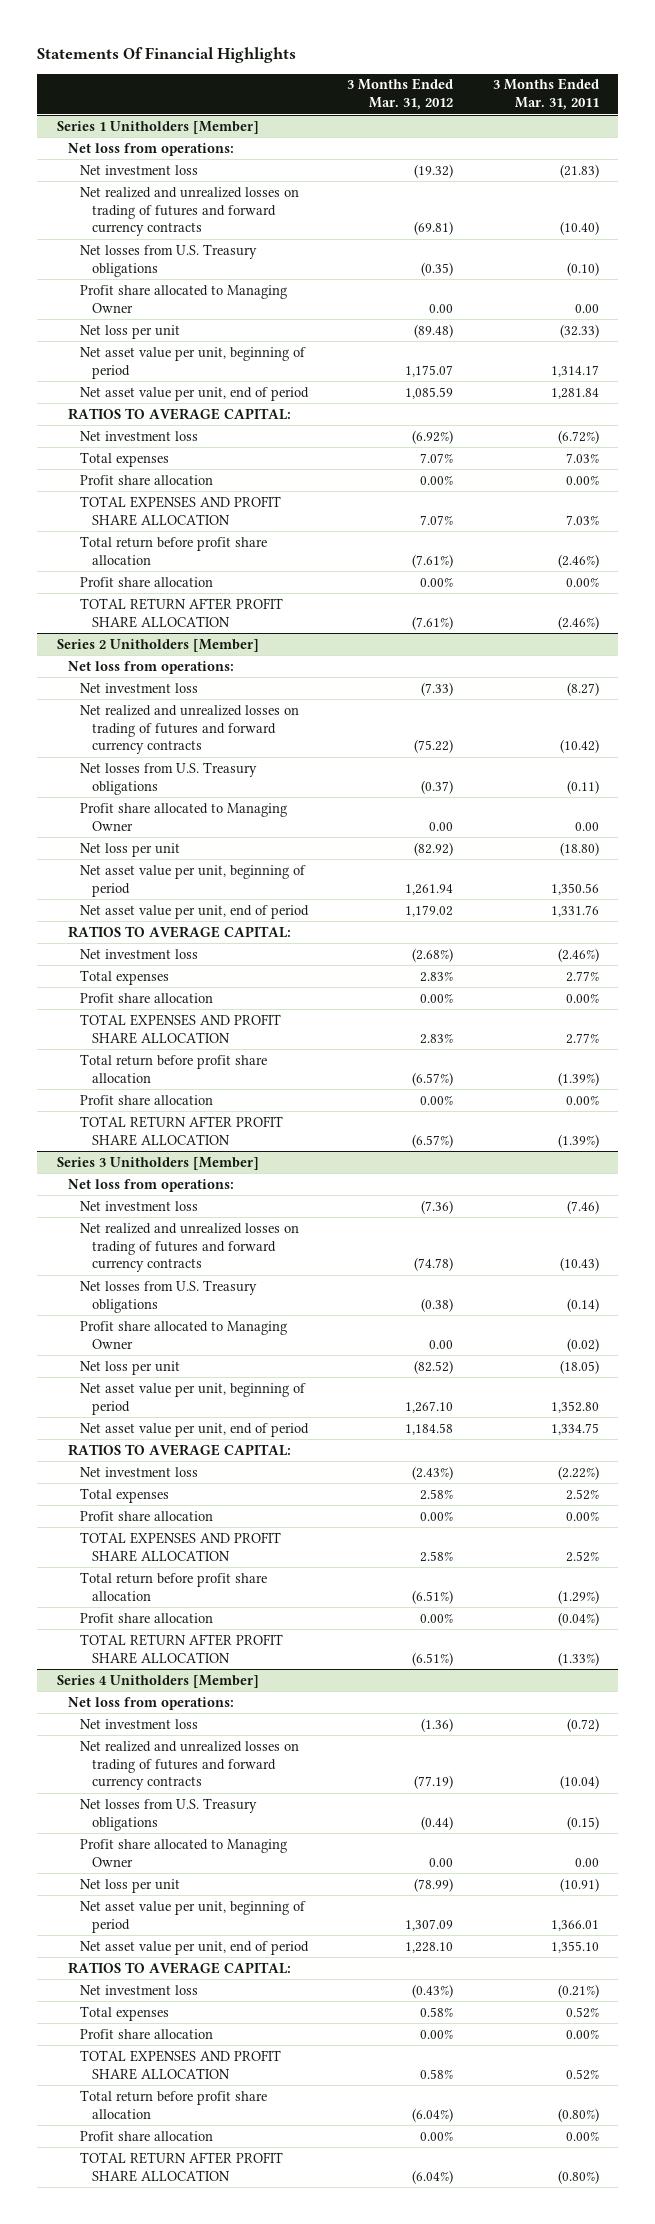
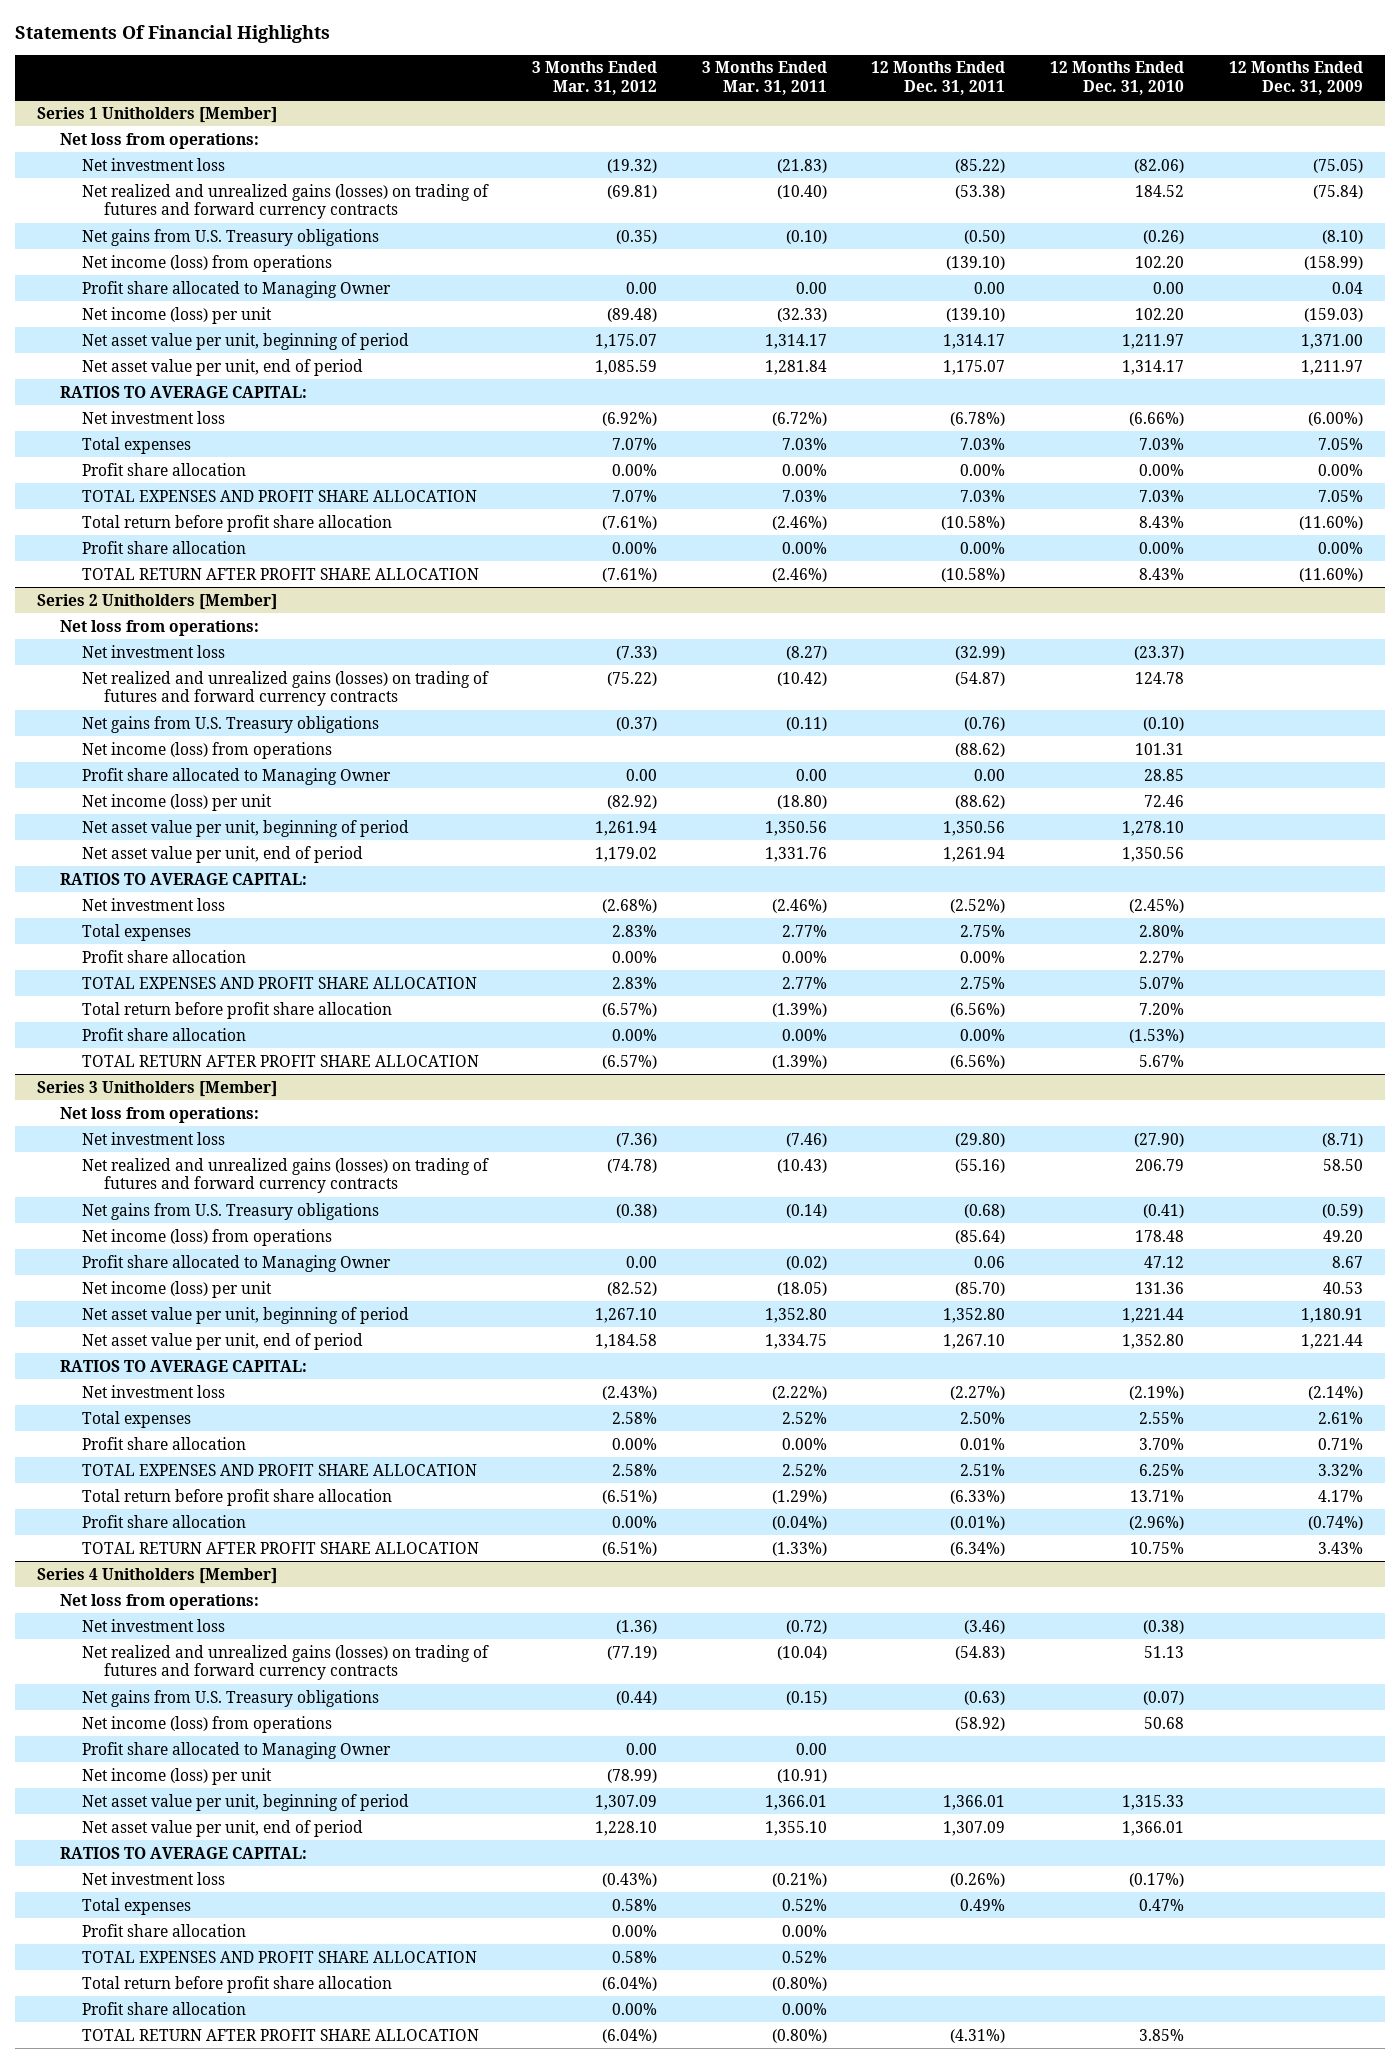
none -> [871,61,1006,96] 12 Months Ended Dec. 31, 2011
none -> [1049,61,1184,96] 12 Months Ended Dec. 31, 2010
none -> [1228,61,1363,96] 12 Months Ended Dec. 31, 2009
[80,186,300,237] Net realized and unrealized losses on trading of futures and forward currency contracts -> [81,183,489,220] Net realized and unrealized gains (losses) on trading of futures and forward currency contracts
[80,243,258,277] Net losses from U.S. Treasury obligations -> [81,228,379,246] Net gains from U.S. Treasury obligations
none -> [81,254,332,272] Net income (loss) from operations
[80,324,181,339] Net loss per unit -> [81,306,272,324] Net income (loss) per unit
[80,704,300,755] Net realized and unrealized losses on trading of futures and forward currency contracts -> [81,670,489,707] Net realized and unrealized gains (losses) on trading of futures and forward currency contracts
[80,761,258,795] Net losses from U.S. Treasury obligations -> [81,715,379,733] Net gains from U.S. Treasury obligations
none -> [81,741,332,759] Net income (loss) from operations
[80,842,181,857] Net loss per unit -> [81,793,272,811] Net income (loss) per unit
[80,1222,300,1273] Net realized and unrealized losses on trading of futures and forward currency contracts -> [81,1157,489,1194] Net realized and unrealized gains (losses) on trading of futures and forward currency contracts
[80,1279,258,1313] Net losses from U.S. Treasury obligations -> [81,1202,379,1220] Net gains from U.S. Treasury obligations
none -> [81,1228,332,1246] Net income (loss) from operations
[80,1360,181,1375] Net loss per unit -> [81,1280,272,1298] Net income (loss) per unit
[80,1740,300,1791] Net realized and unrealized losses on trading of futures and forward currency contracts -> [81,1644,489,1681] Net realized and unrealized gains (losses) on trading of futures and forward currency contracts
[80,1797,258,1831] Net losses from U.S. Treasury obligations -> [81,1689,379,1707] Net gains from U.S. Treasury obligations
none -> [81,1715,332,1733] Net income (loss) from operations
[80,1878,181,1893] Net loss per unit -> [81,1767,272,1785] Net income (loss) per unit

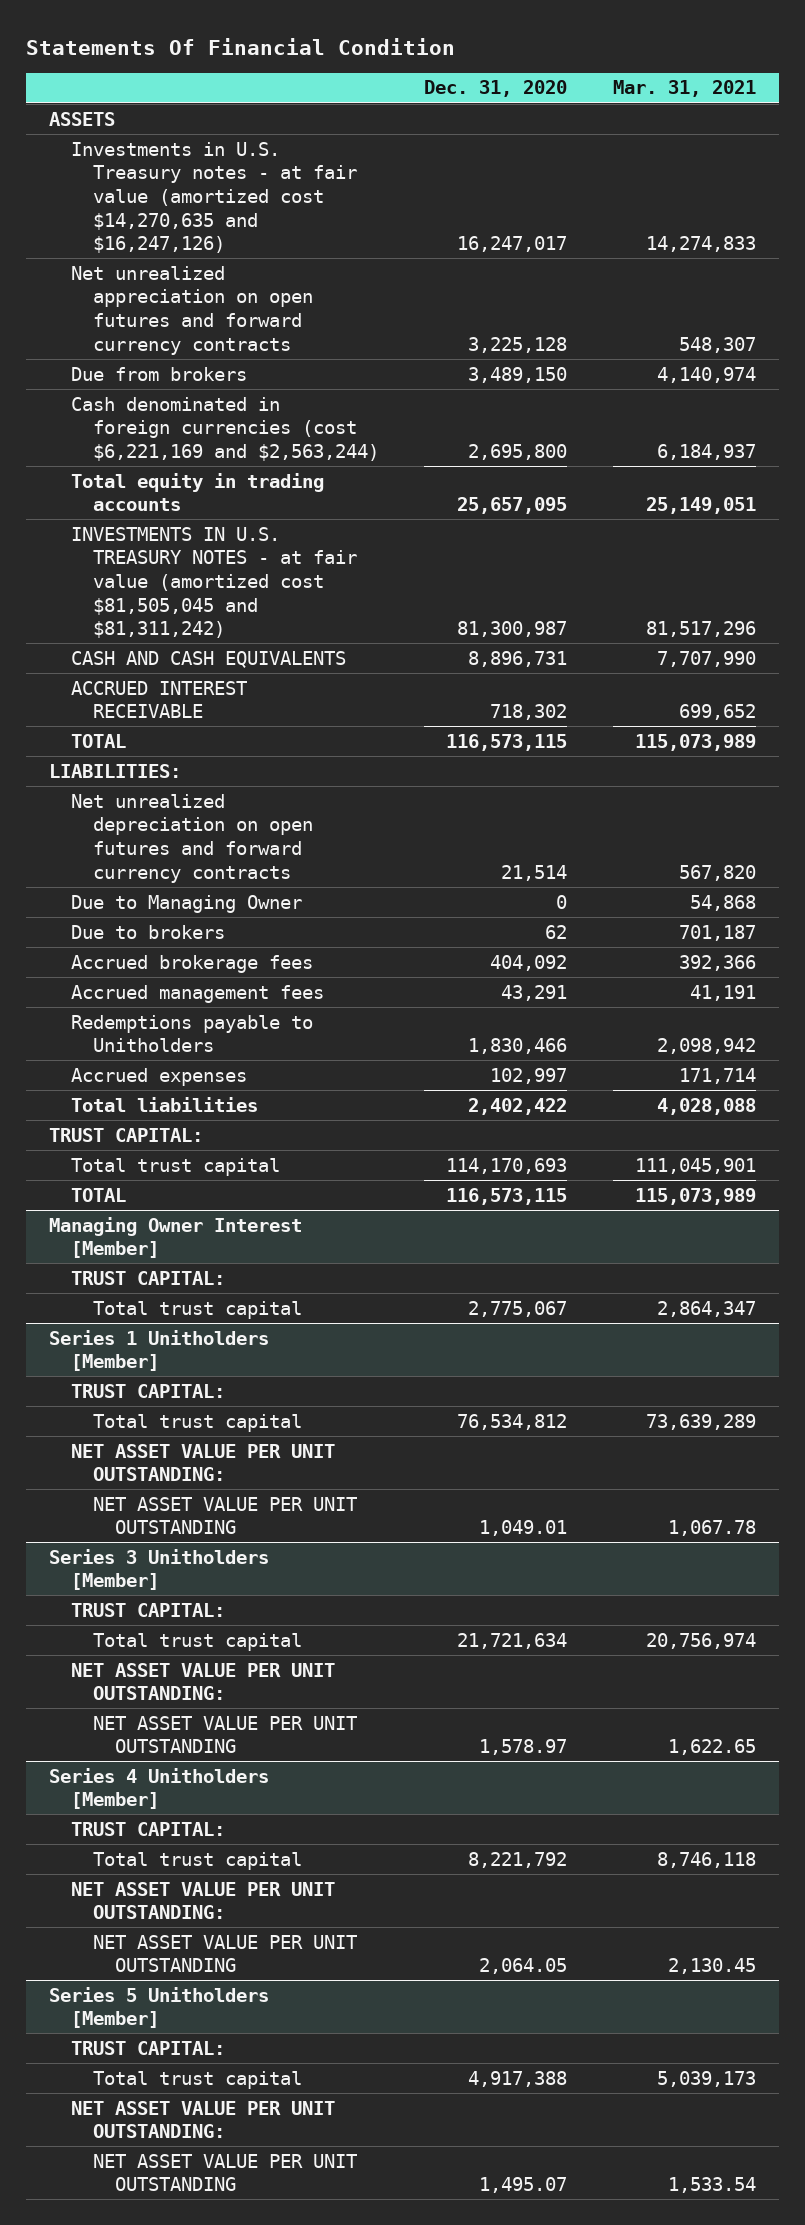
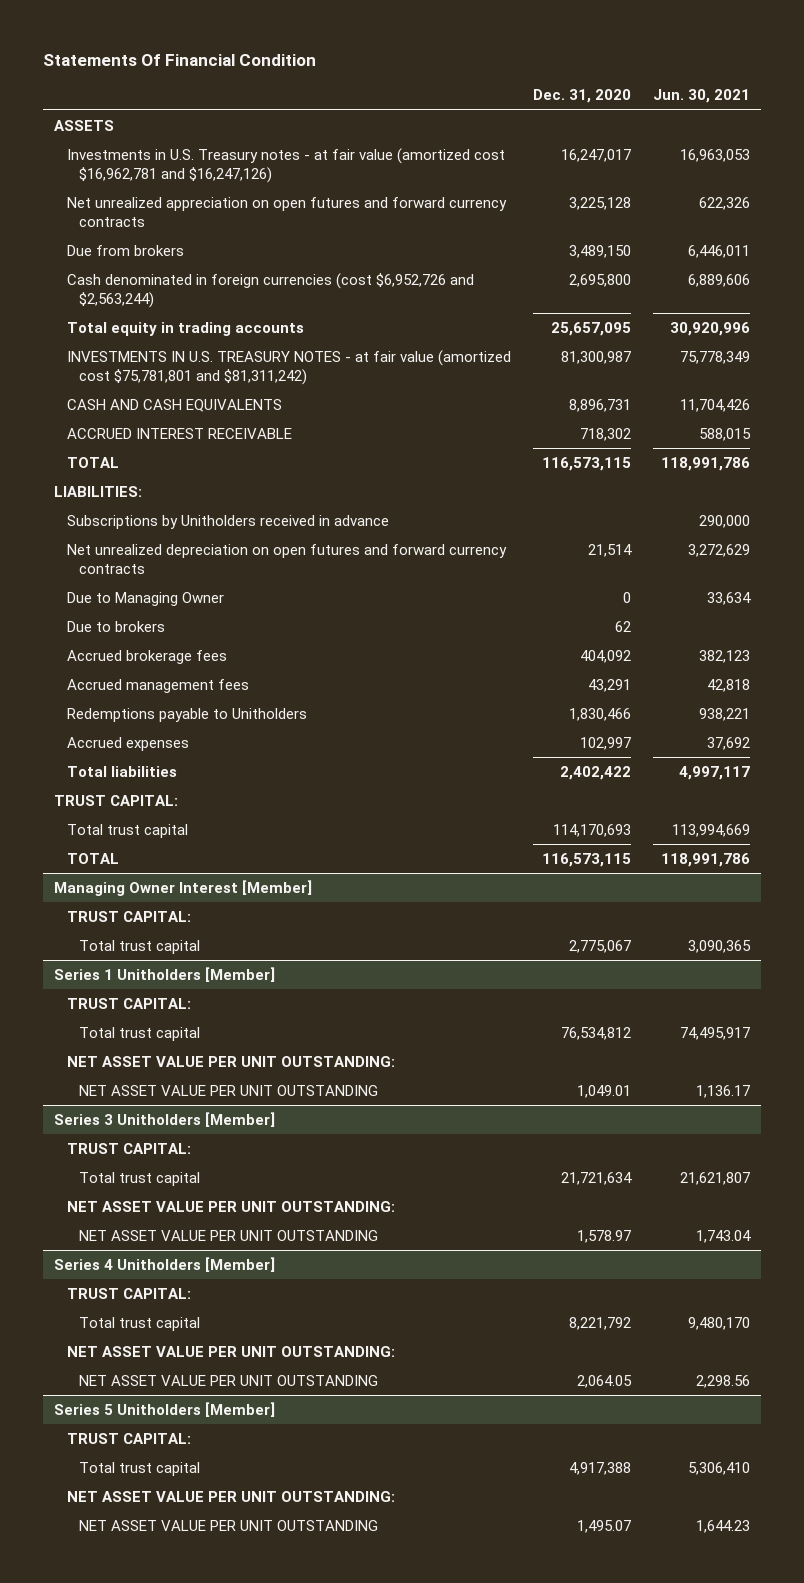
[612,80,756,98] Mar. 31, 2021 -> none
none -> [652,89,750,104] Jun. 30, 2021
[70,141,358,254] Investments in U.S. Treasury notes - at fair value (amortized cost $14,270,635 and $16,247,126) -> [66,147,505,183] Investments in U.S. Treasury notes - at fair value (amortized cost $16,962,781 and $16,247,126)
[70,396,380,461] Cash denominated in foreign currencies (cost $6,221,169 and $2,563,244) -> [66,272,474,308] Cash denominated in foreign currencies (cost $6,952,726 and $2,563,244)
[70,526,358,639] INVESTMENTS IN U.S. TREASURY NOTES - at fair value (amortized cost $81,505,045 and $81,311,242) -> [66,349,511,385] INVESTMENTS IN U.S. TREASURY NOTES - at fair value (amortized cost $75,781,801 and $81,311,242)
none -> [66,514,389,529] Subscriptions by Unitholders received in advance

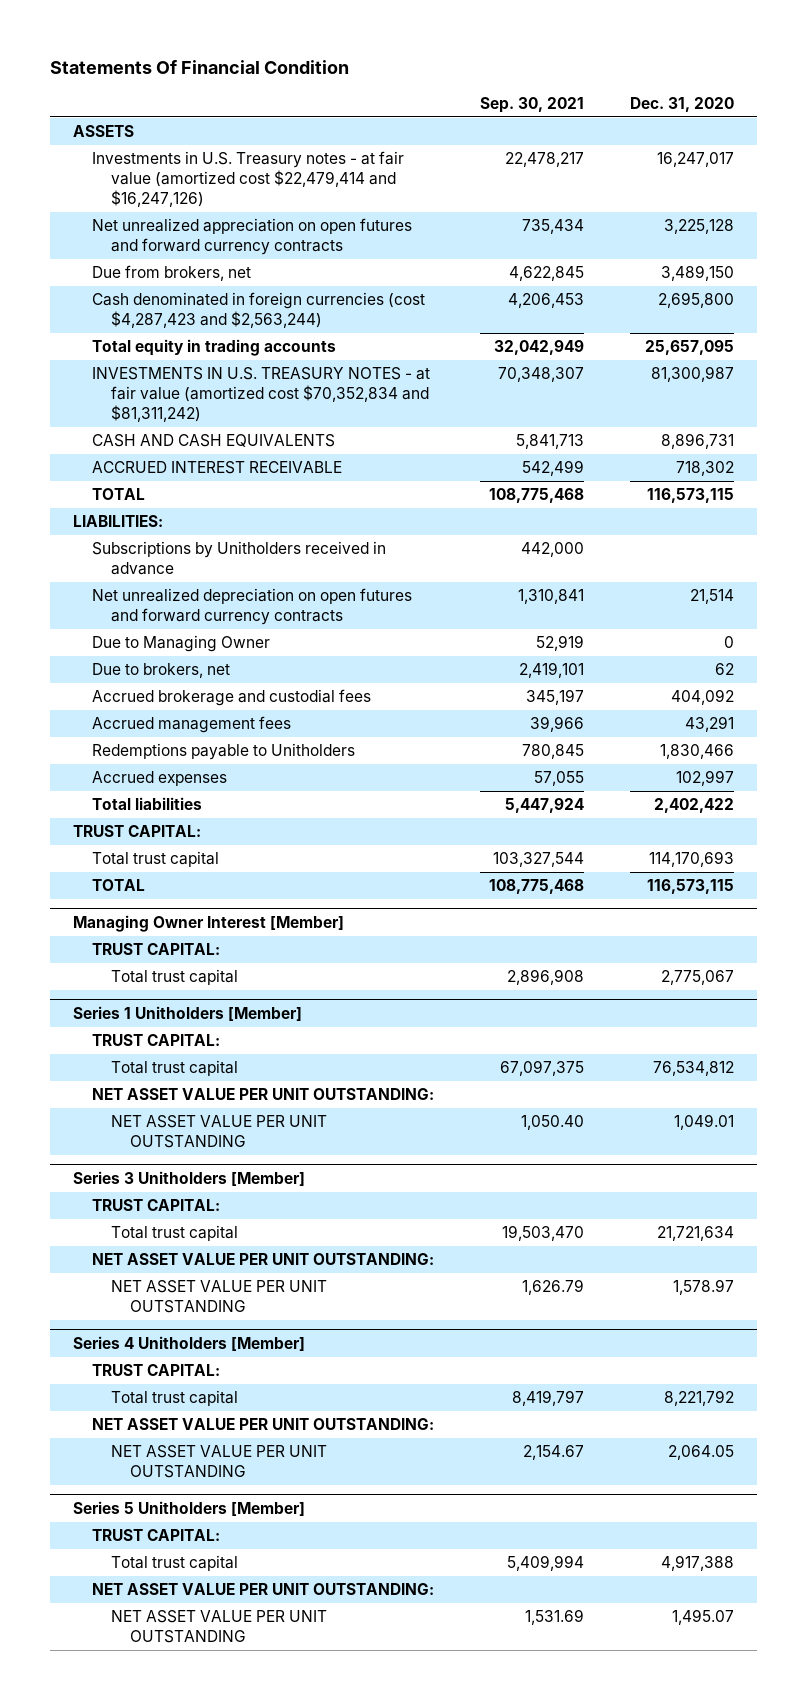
[652,89,750,104] Jun. 30, 2021 -> none
none -> [479,96,584,113] Sep. 30, 2021
[66,147,505,183] Investments in U.S. Treasury notes - at fair value (amortized cost $16,962,781 and $16,247,126) -> [91,151,404,208] Investments in U.S. Treasury notes - at fair value (amortized cost $22,479,414 and $16,247,126)
[66,244,184,256] Due from brokers -> [91,265,251,282] Due from brokers, net
[66,272,474,308] Cash denominated in foreign currencies (cost $6,952,726 and $2,563,244) -> [91,292,425,329] Cash denominated in foreign currencies (cost $4,287,423 and $2,563,244)
[66,349,511,385] INVESTMENTS IN U.S. TREASURY NOTES - at fair value (amortized cost $75,781,801 and $81,311,242) -> [91,367,430,423] INVESTMENTS IN U.S. TREASURY NOTES - at fair value (amortized cost $70,352,834 and $81,311,242)
[66,620,165,632] Due to brokers -> [91,663,230,679] Due to brokers, net
[66,649,227,664] Accrued brokerage fees -> [91,689,371,707] Accrued brokerage and custodial fees

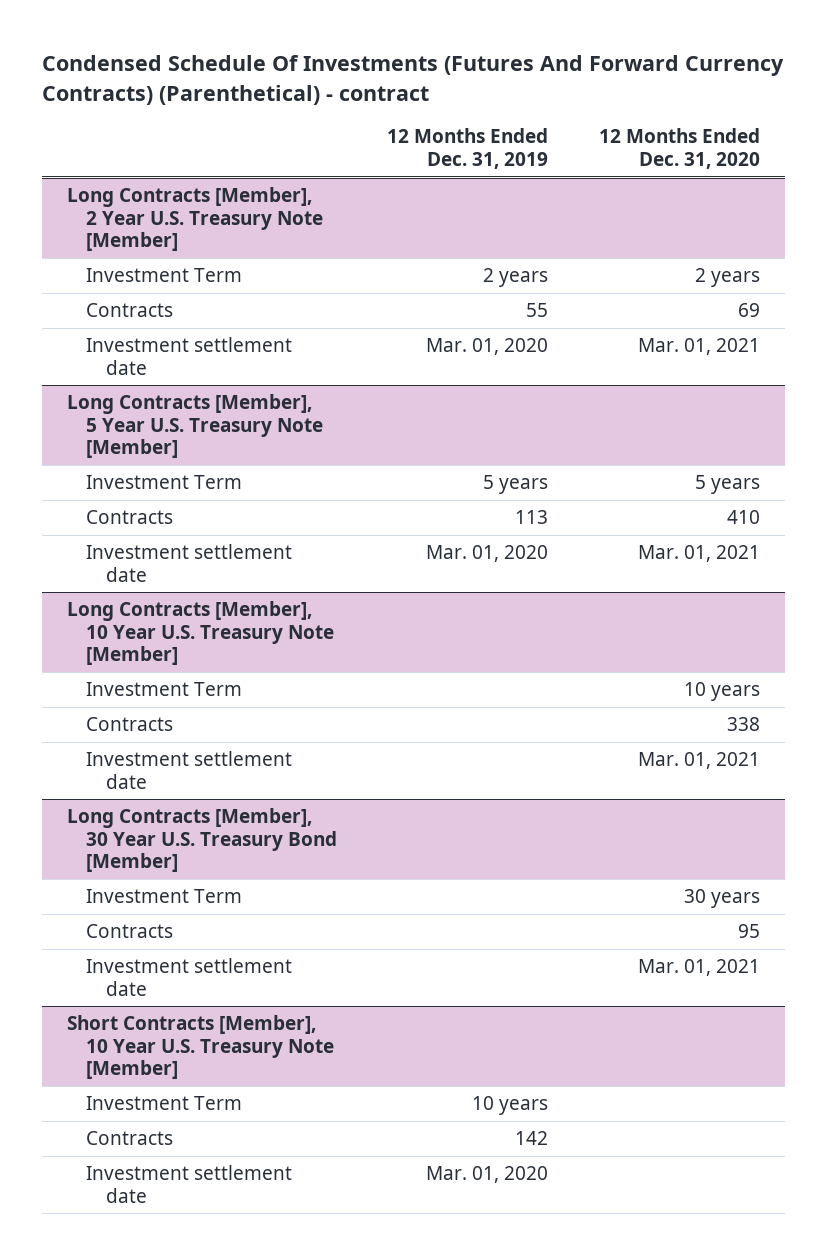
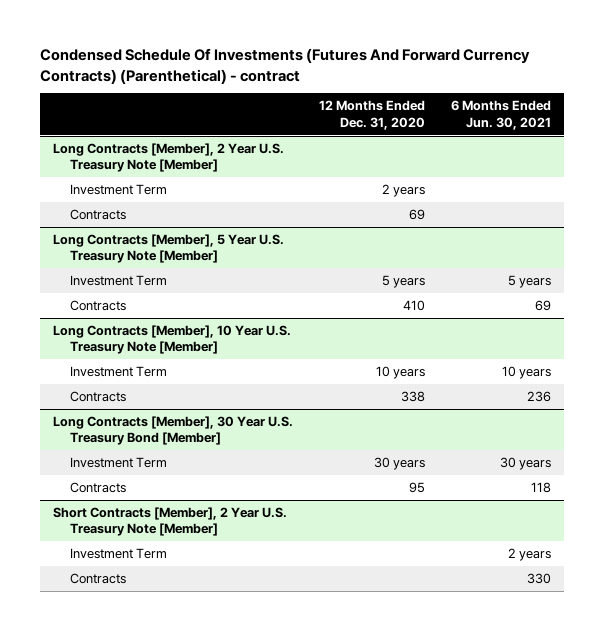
[387,128,549,170] 12 Months Ended Dec. 31, 2019 -> none
none -> [451,100,552,130] 6 Months Ended Jun. 30, 2021
[86,337,293,375] Investment settlement date -> none
[86,544,293,582] Investment settlement date -> none
[86,751,293,789] Investment settlement date -> none
[86,958,293,996] Investment settlement date -> none
[67,1015,335,1080] Short Contracts [Member], 10 Year U.S. Treasury Note [Member] -> [53,506,288,537] Short Contracts [Member], 2 Year U.S. Treasury Note [Member]
[86,1165,293,1203] Investment settlement date -> none

